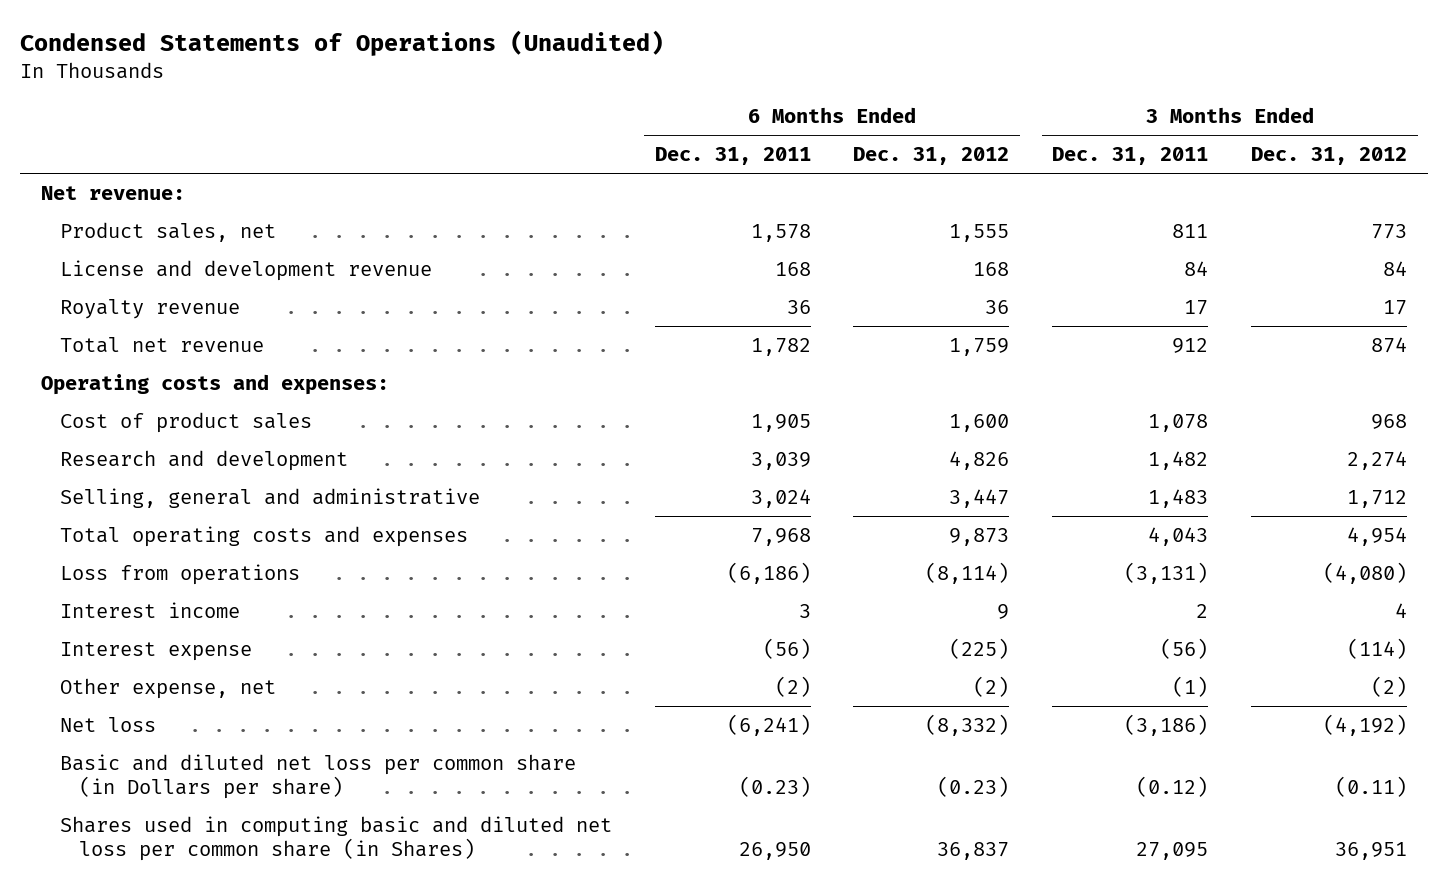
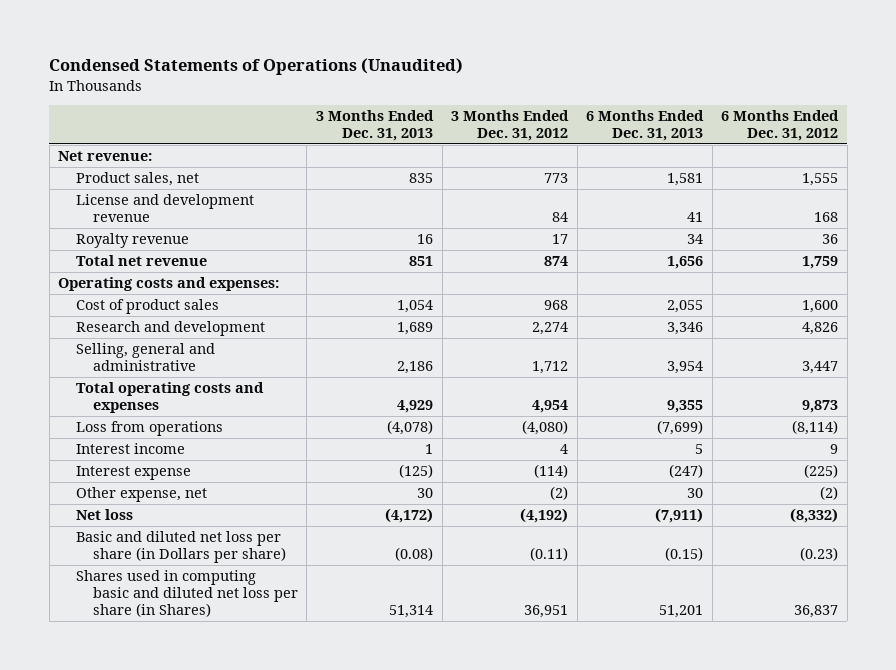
[654,147,811,166] Dec. 31, 2011 -> none
[1052,147,1209,166] Dec. 31, 2011 -> none
none -> [316,109,435,141] 3 Months Ended Dec. 31, 2013
none -> [586,109,705,141] 6 Months Ended Dec. 31, 2013
[59,753,576,799] Basic and diluted net loss per common share (in Dollars per share) -> [75,530,286,564] Basic and diluted net loss per share (in Dollars per share)
[59,815,612,861] Shares used in computing basic and diluted net loss per common share (in Shares) -> [75,569,298,618] Shares used in computing basic and diluted net loss per share (in Shares)

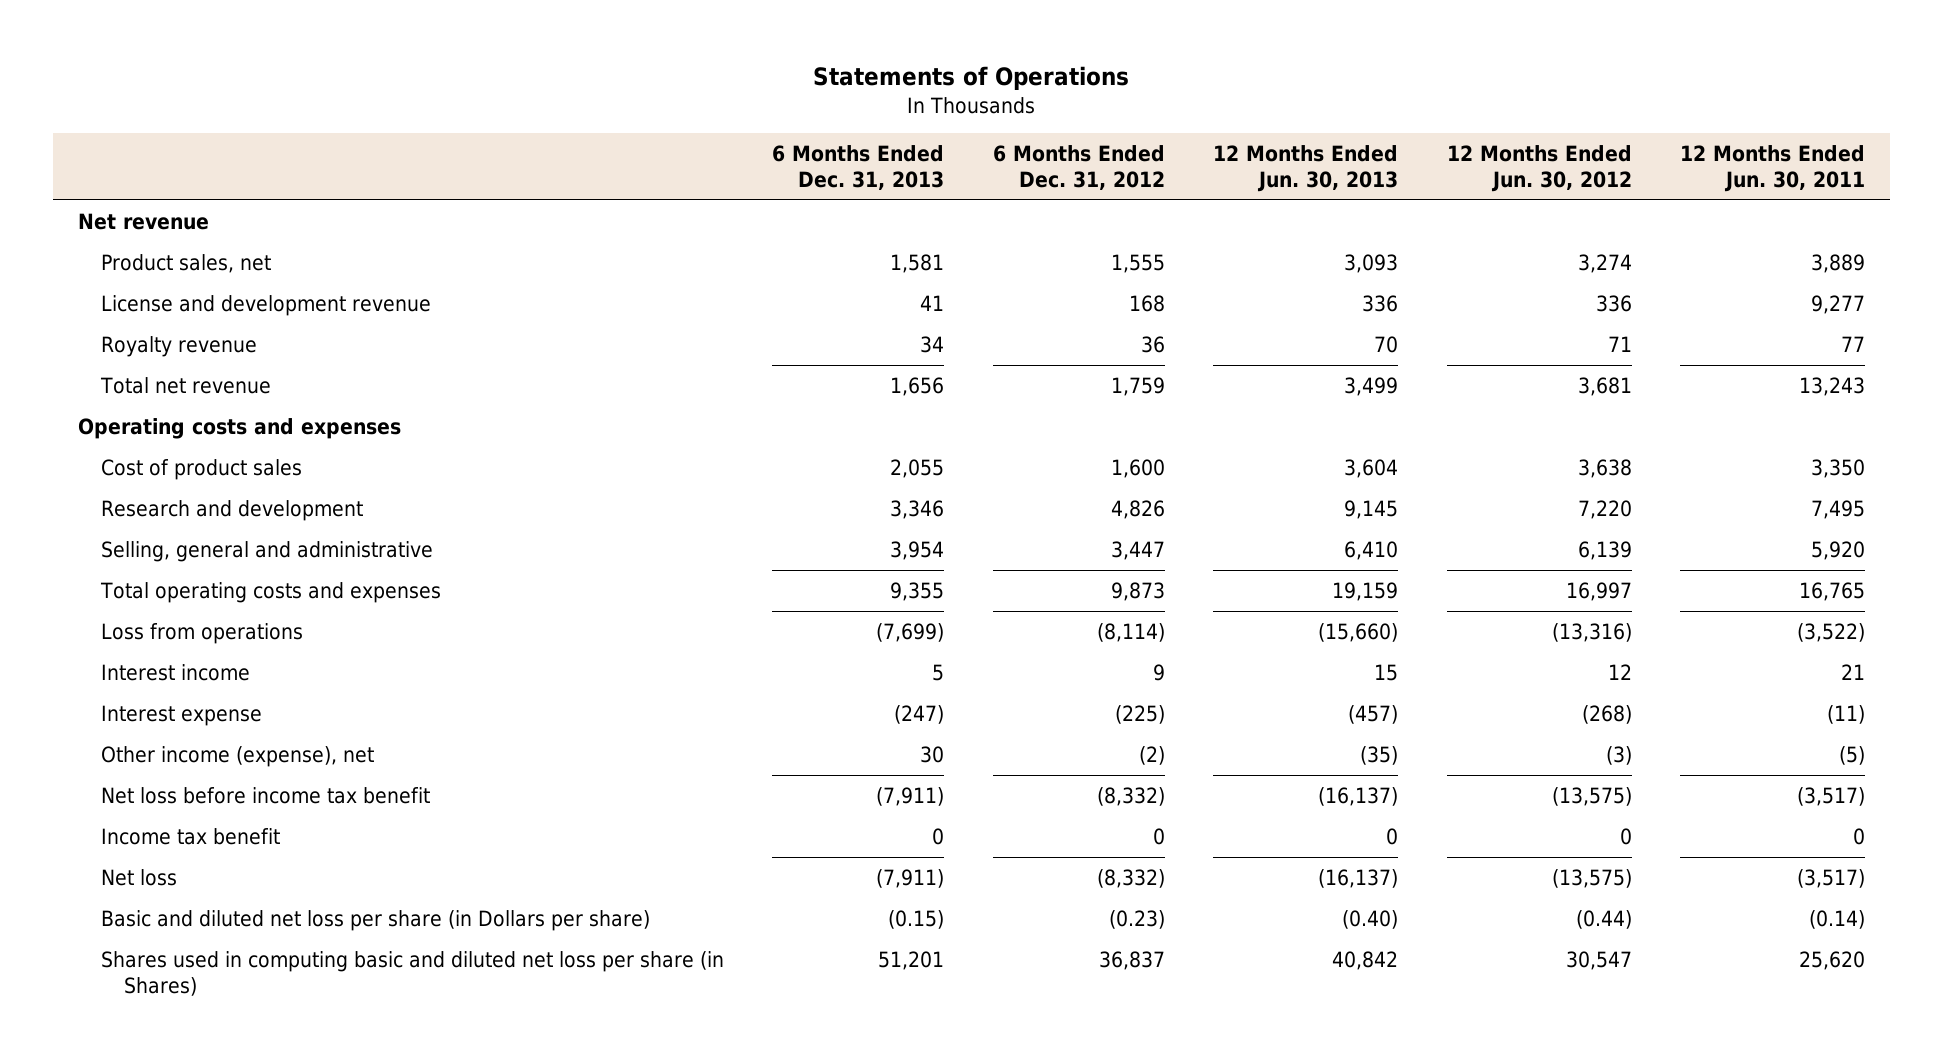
[49,58,464,76] Condensed Statements of Operations (Unaudited) -> [813,66,1130,91] Statements of Operations
[316,109,435,141] 3 Months Ended Dec. 31, 2013 -> none
[451,109,570,141] 3 Months Ended Dec. 31, 2012 -> none
none -> [1213,145,1399,192] 12 Months Ended Jun. 30, 2013
none -> [1446,145,1632,192] 12 Months Ended Jun. 30, 2012
none -> [1680,145,1866,192] 12 Months Ended Jun. 30, 2011
[58,150,153,161] Net revenue: -> [77,212,209,230] Net revenue
[58,276,280,291] Operating costs and expenses: -> [77,417,401,439] Operating costs and expenses
[75,486,207,502] Other expense, net -> [100,745,374,767] Other income (expense), net
none -> [100,786,430,804] Net loss before income tax benefit
none -> [100,827,280,845] Income tax benefit

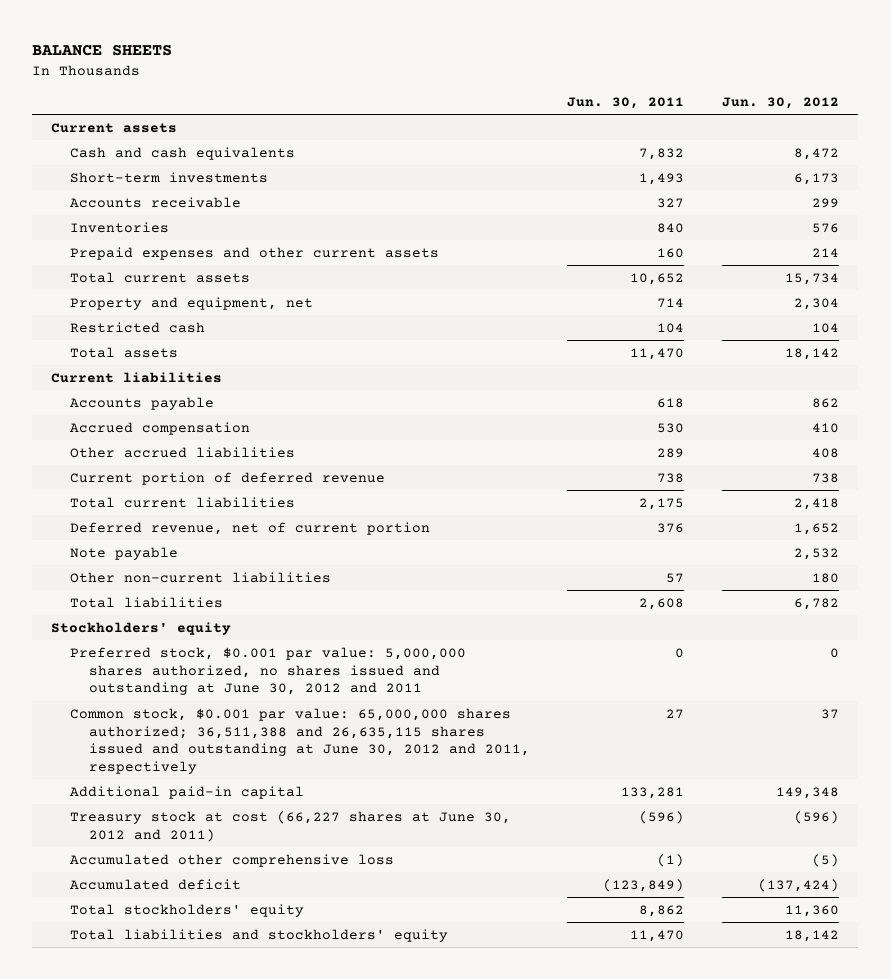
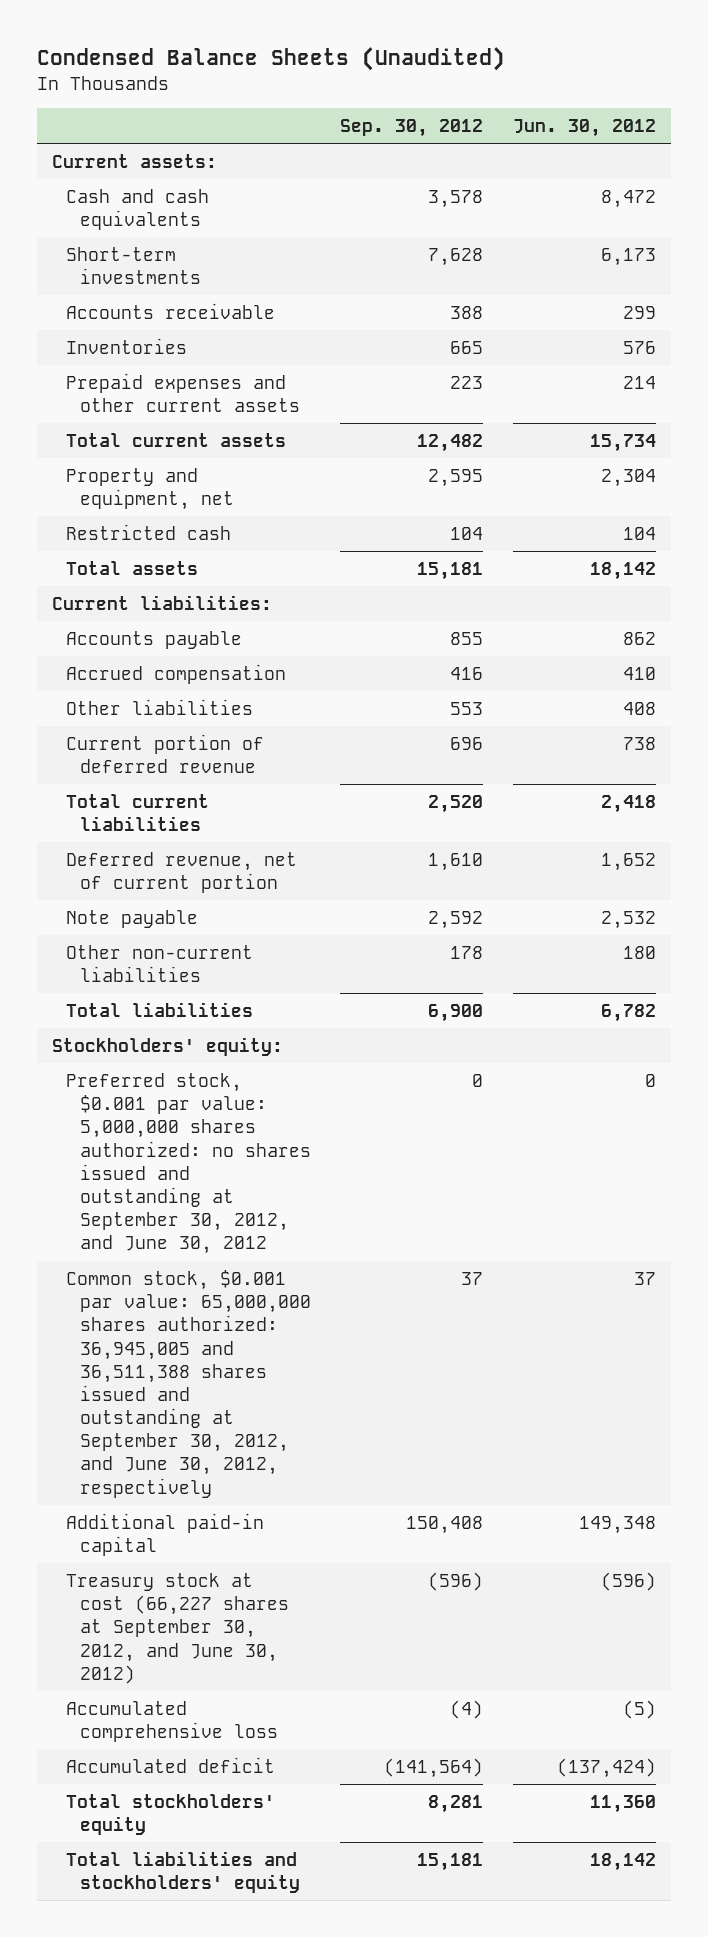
[32,44,173,57] BALANCE SHEETS -> [37,47,506,72] Condensed Balance Sheets (Unaudited)
[567,97,685,110] Jun. 30, 2011 -> none
none -> [340,119,484,138] Sep. 30, 2012
[51,122,178,133] Current assets -> [51,154,217,169] Current assets:
[51,371,223,383] Current liabilities -> [51,595,272,611] Current liabilities:
[69,446,295,458] Other accrued liabilities -> [65,699,253,716] Other liabilities
[51,621,232,635] Stockholders' equity -> [51,1037,283,1057] Stockholders' equity:
[69,646,466,696] Preferred stock, $0.001 par value: 5,000,000 shares authorized, no shares issued and outstanding at June 30, 2012 and 2011 -> [65,1073,311,1255] Preferred stock, $0.001 par value: 5,000,000 shares authorized: no shares issued and outstanding at September 30, 2012, and June 30, 2012
[69,707,530,775] Common stock, $0.001 par value: 65,000,000 shares authorized; 36,511,388 and 26,635,115 shares issued and outstanding at June 30, 2012 and 2011, respectively -> [65,1270,311,1498] Common stock, $0.001 par value: 65,000,000 shares authorized: 36,945,005 and 36,511,388 shares issued and outstanding at September 30, 2012, and June 30, 2012, respectively
[69,810,511,842] Treasury stock at cost (66,227 shares at June 30, 2012 and 2011) -> [65,1573,289,1684] Treasury stock at cost (66,227 shares at September 30, 2012, and June 30, 2012)
[69,853,394,867] Accumulated other comprehensive loss -> [65,1701,278,1743] Accumulated comprehensive loss

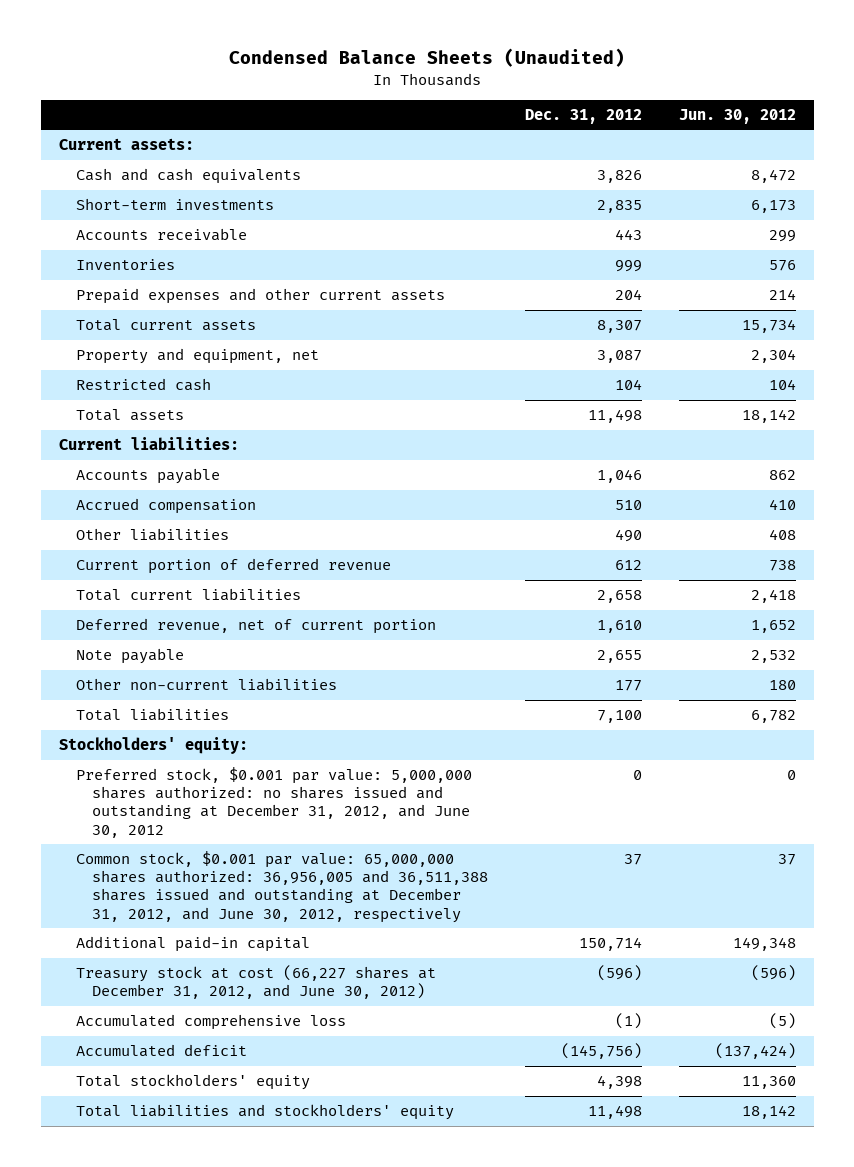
[340,119,484,138] Sep. 30, 2012 -> none
none -> [524,109,642,125] Dec. 31, 2012
[65,1073,311,1255] Preferred stock, $0.001 par value: 5,000,000 shares authorized: no shares issued and outstanding at September 30, 2012, and June 30, 2012 -> [75,767,472,838] Preferred stock, $0.001 par value: 5,000,000 shares authorized: no shares issued and outstanding at December 31, 2012, and June 30, 2012
[65,1270,311,1498] Common stock, $0.001 par value: 65,000,000 shares authorized: 36,945,005 and 36,511,388 shares issued and outstanding at September 30, 2012, and June 30, 2012, respectively -> [75,851,489,923] Common stock, $0.001 par value: 65,000,000 shares authorized: 36,956,005 and 36,511,388 shares issued and outstanding at December 31, 2012, and June 30, 2012, respectively
[65,1573,289,1684] Treasury stock at cost (66,227 shares at September 30, 2012, and June 30, 2012) -> [75,965,436,1000] Treasury stock at cost (66,227 shares at December 31, 2012, and June 30, 2012)

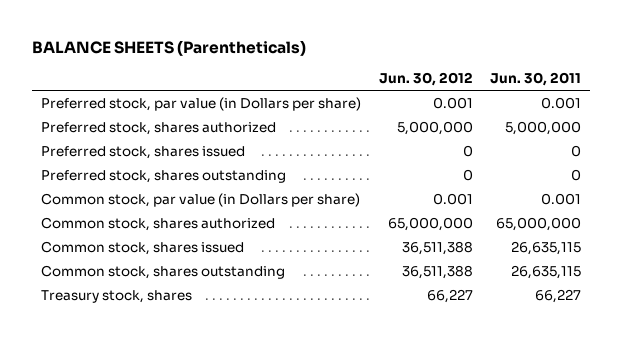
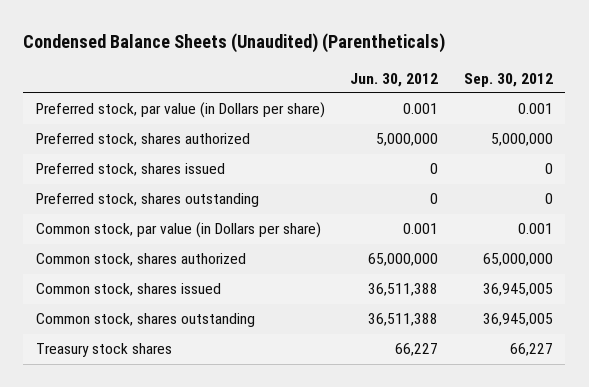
[32,40,307,57] BALANCE SHEETS (Parentheticals) -> [23,32,446,53] Condensed Balance Sheets (Unaudited) (Parentheticals)
[490,72,582,87] Jun. 30, 2011 -> none
none -> [463,72,553,87] Sep. 30, 2012
[41,289,193,303] Treasury stock, shares -> [35,343,172,358] Treasury stock shares

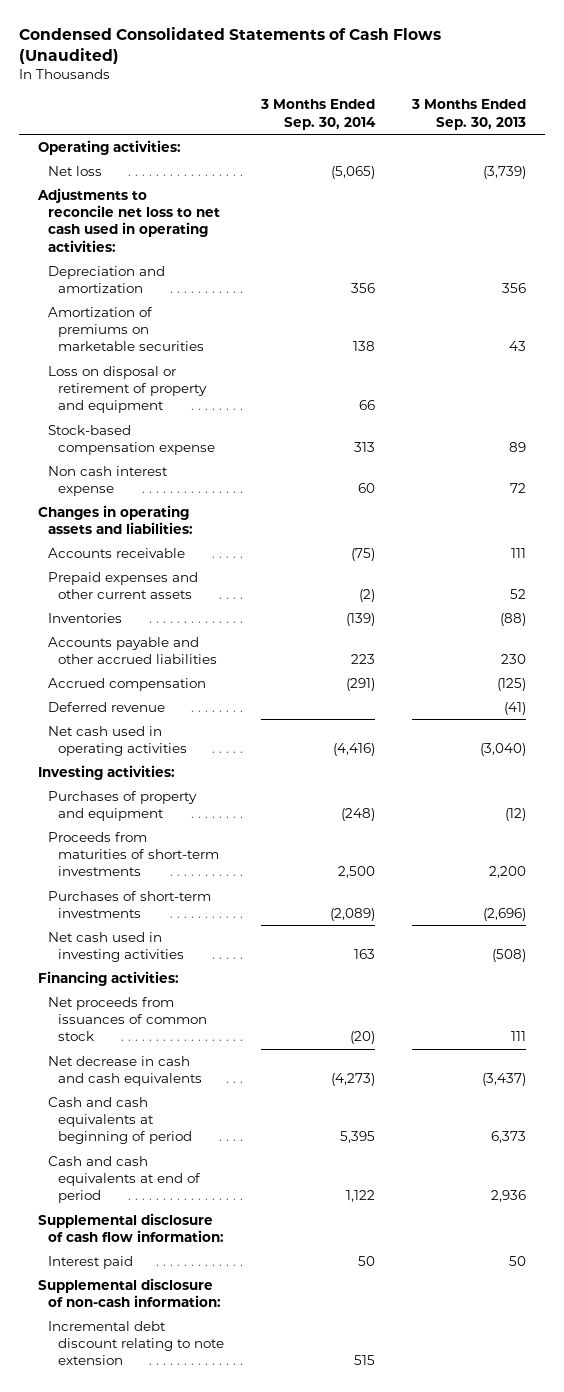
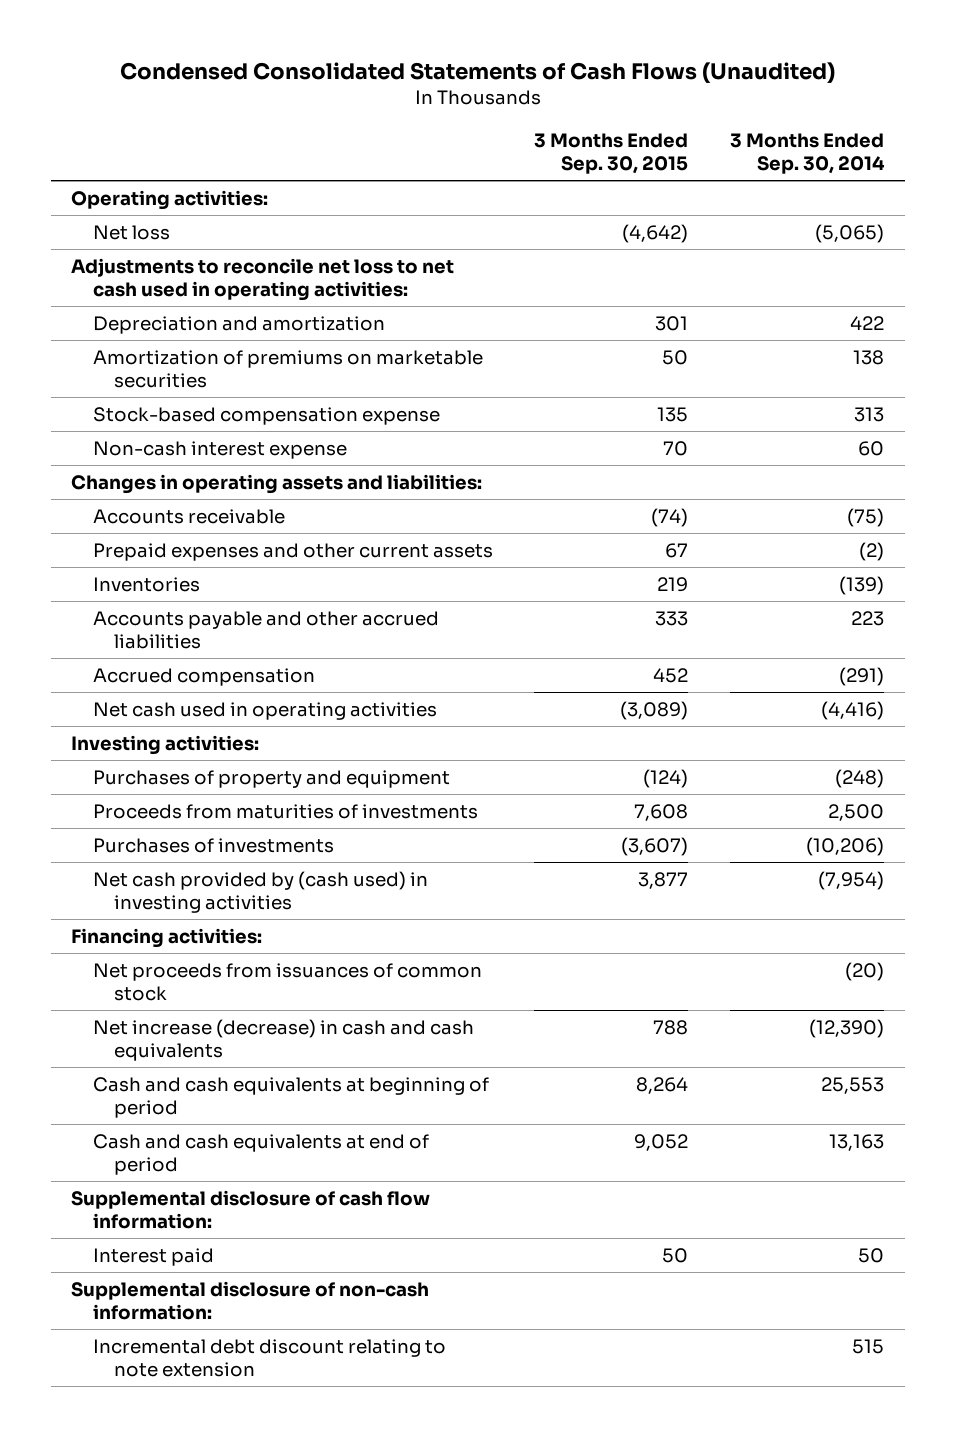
[411,99,527,130] 3 Months Ended Sep. 30, 2013 -> none
none -> [534,132,689,175] 3 Months Ended Sep. 30, 2015
[351,282,376,293] 356 -> [849,315,884,330] 422
[47,365,207,414] Loss on disposal or retirement of property and equipment -> none
[47,465,168,496] Non cash interest expense -> [92,440,347,459] Non-cash interest expense
[47,701,165,712] Deferred revenue -> none
[47,831,219,877] Proceeds from maturities of short-term investments -> [92,803,478,819] Proceeds from maturities of investments
[47,890,211,918] Purchases of short-term investments -> [92,837,334,853] Purchases of investments
[330,907,376,921] (2,089) -> [805,836,884,856] (10,206)
[47,931,184,962] Net cash used in investing activities -> [92,870,428,914] Net cash provided by (cash used) in investing activities
[354,948,376,959] 163 -> [817,870,884,890] (7,954)
[47,1055,202,1086] Net decrease in cash and cash equivalents -> [92,1018,474,1062] Net increase (decrease) in cash and cash equivalents
[331,1072,376,1086] (4,273) -> [808,1018,884,1038] (12,390)
[340,1131,376,1144] 5,395 -> [820,1076,884,1094] 25,553
[346,1190,376,1203] 1,122 -> [828,1133,884,1151] 13,163

